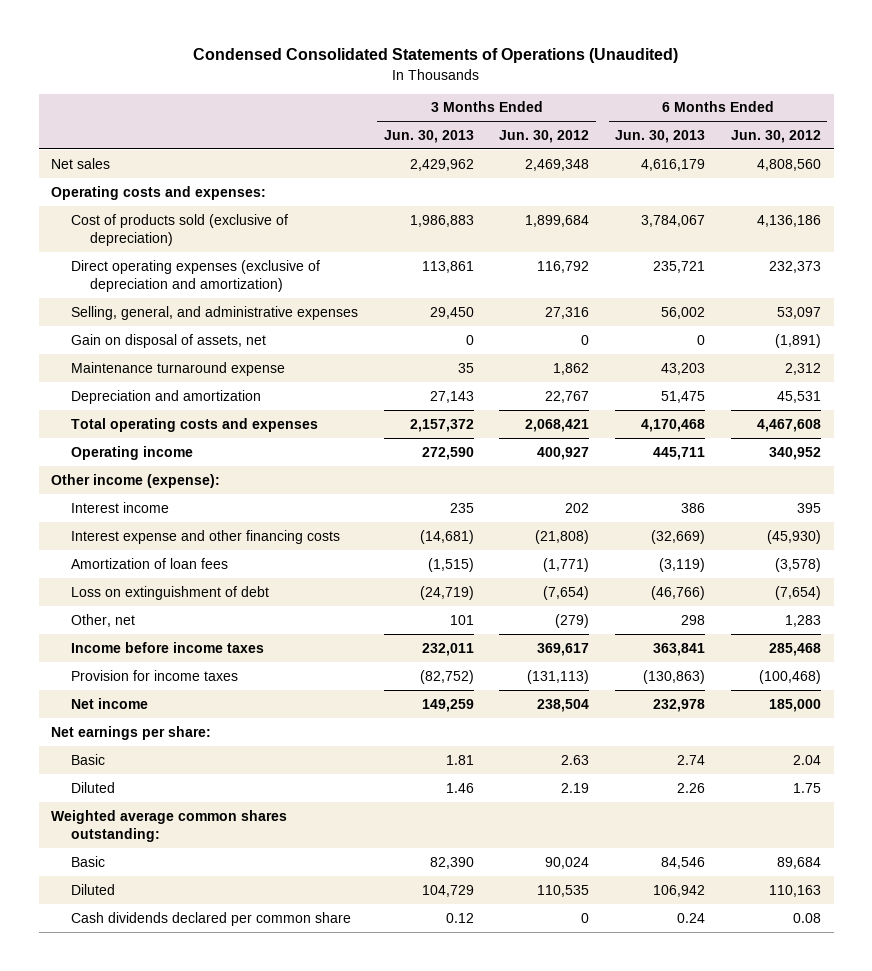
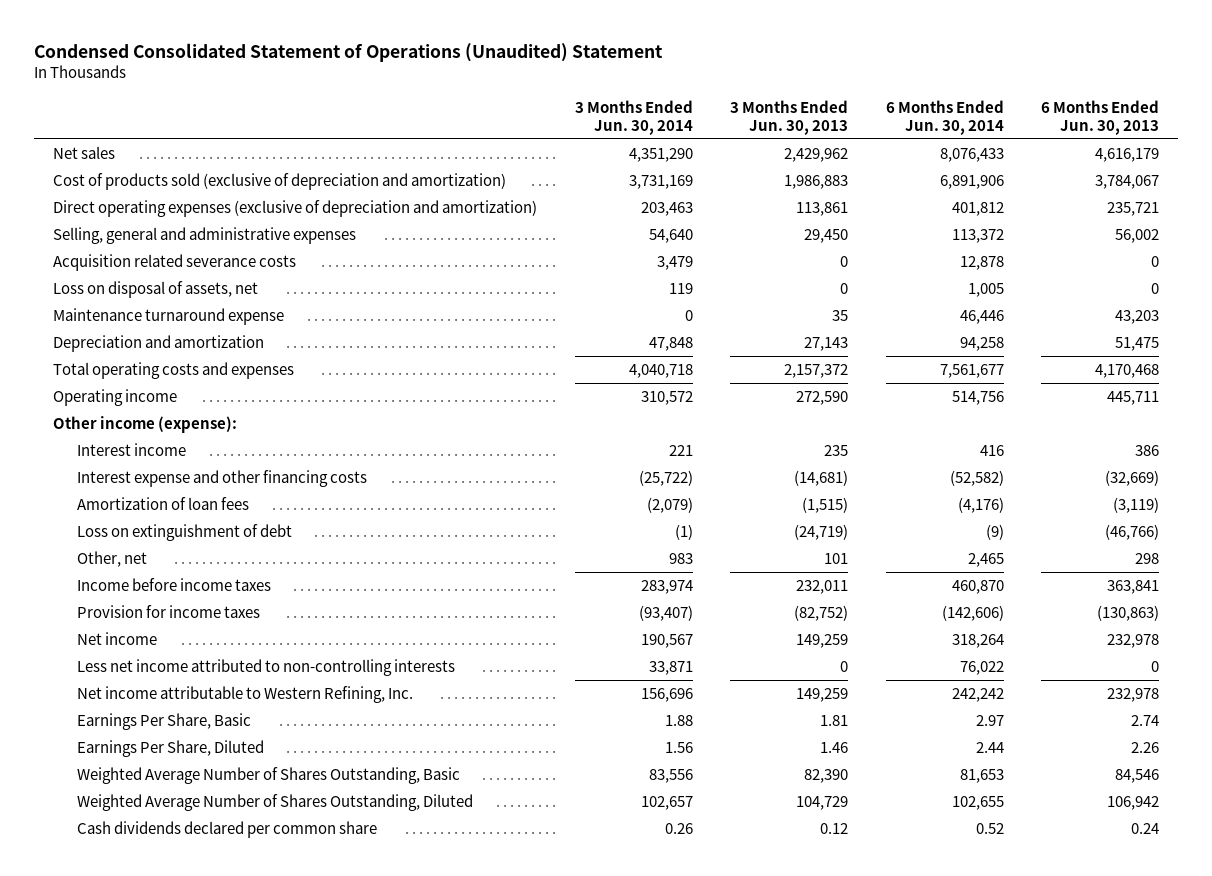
[193,48,679,64] Condensed Consolidated Statements of Operations (Unaudited) -> [34,42,664,62] Condensed Consolidated Statement of Operations (Unaudited) Statement
[499,129,590,143] Jun. 30, 2012 -> none
[730,129,821,143] Jun. 30, 2012 -> none
none -> [574,99,693,135] 3 Months Ended Jun. 30, 2014
none -> [885,99,1004,135] 6 Months Ended Jun. 30, 2014
[51,185,267,200] Operating costs and expenses: -> none
[70,213,288,246] Cost of products sold (exclusive of depreciation) -> [53,173,507,191] Cost of products sold (exclusive of depreciation and amortization)
[70,305,358,320] Selling, general, and administrative expenses -> [53,227,357,245] Selling, general and administrative expenses
none -> [53,254,297,272] Acquisition related severance costs
[70,333,266,348] Gain on disposal of assets, net -> [53,281,259,299] Loss on disposal of assets, net
[51,725,212,740] Net earnings per share: -> none
[51,809,288,842] Weighted average common shares outstanding: -> none
none -> [76,659,455,677] Less net income attributed to non-controlling interests
none -> [76,686,413,704] Net income attributable to Western Refining, Inc.
[70,753,105,765] Basic -> [76,713,251,731] Earnings Per Share, Basic
[70,781,115,793] Diluted -> [76,740,264,758] Earnings Per Share, Diluted
[70,855,105,867] Basic -> [76,767,460,785] Weighted Average Number of Shares Outstanding, Basic
[70,883,115,895] Diluted -> [76,794,473,812] Weighted Average Number of Shares Outstanding, Diluted

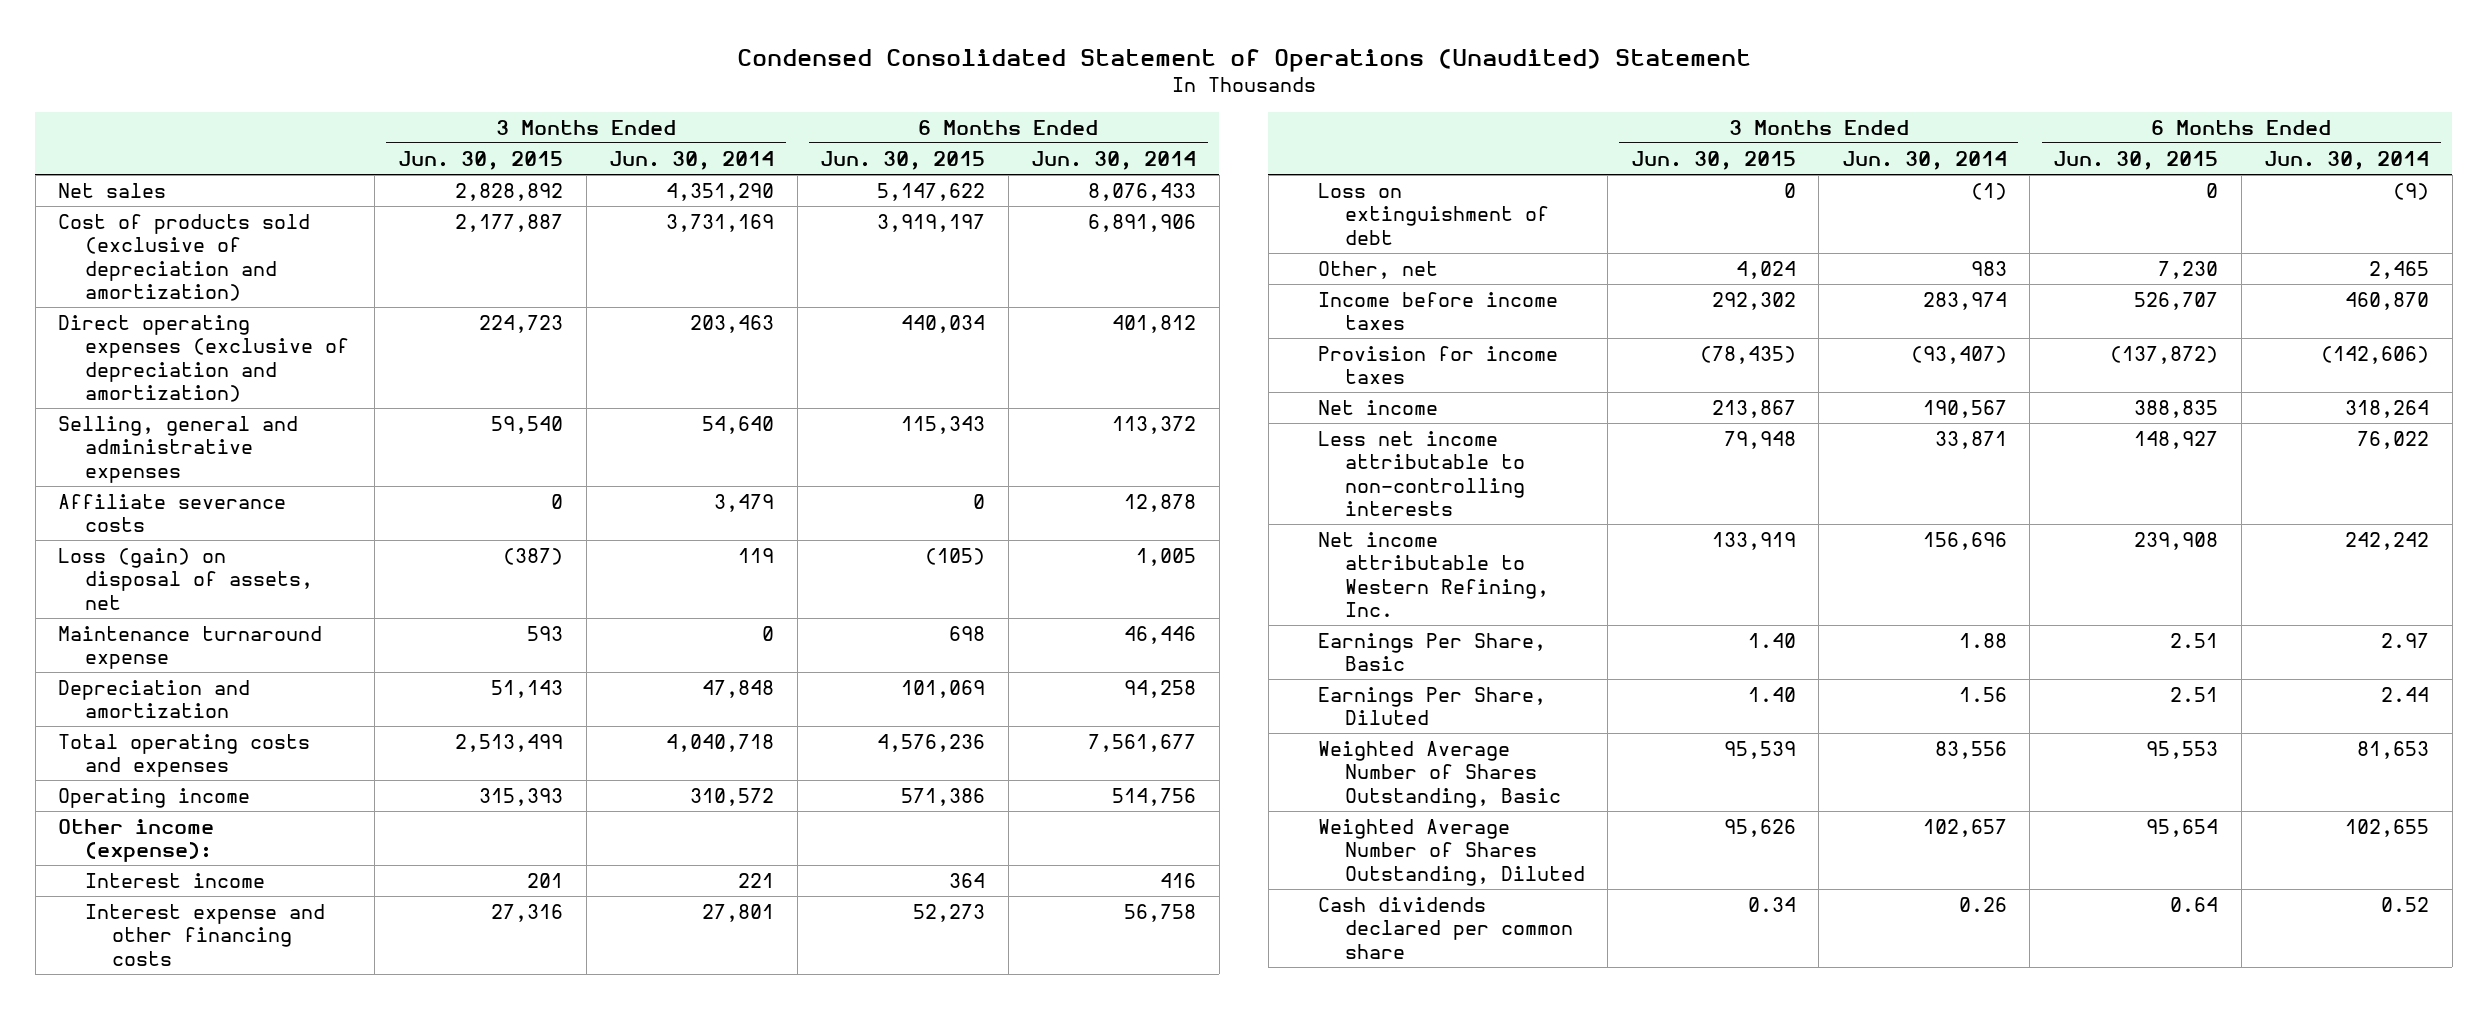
[730,99,849,135] 3 Months Ended Jun. 30, 2013 -> none
[1041,99,1160,135] 6 Months Ended Jun. 30, 2013 -> none
none -> [397,150,563,170] Jun. 30, 2015
none -> [820,150,986,170] Jun. 30, 2015
[53,254,297,272] Acquisition related severance costs -> [58,494,287,533] Affiliate severance costs
[53,281,259,299] Loss on disposal of assets, net -> [58,548,314,610] Loss (gain) on disposal of assets, net
[76,497,249,511] Amortization of loan fees -> none
[638,470,693,487] (25,722) -> [702,904,775,923] 27,801
[949,470,1004,487] (52,582) -> [1124,904,1197,923] 56,758
[76,659,455,677] Less net income attributed to non-controlling interests -> [1318,431,1525,516] Less net income attributable to non-controlling interests

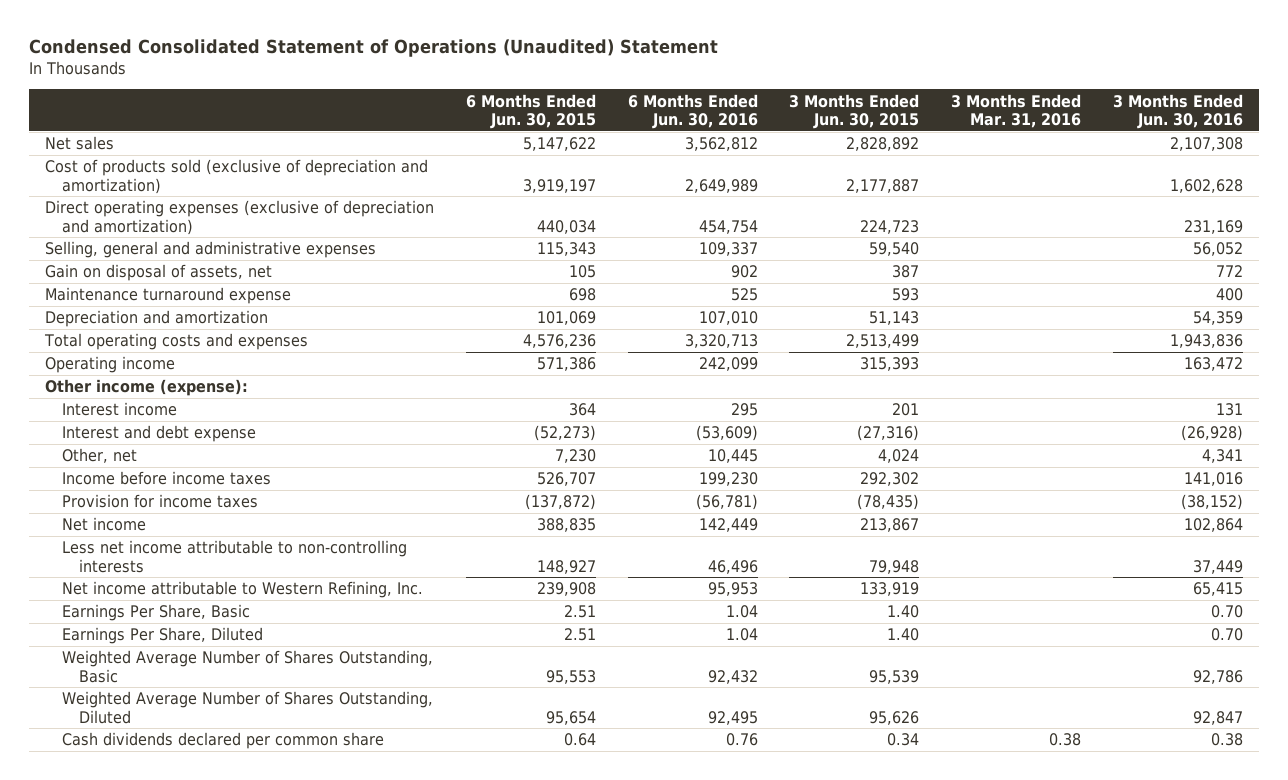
[609,150,775,170] Jun. 30, 2014 -> none
[1031,150,1197,170] Jun. 30, 2014 -> none
none -> [627,93,758,130] 6 Months Ended Jun. 30, 2016
none -> [951,93,1082,129] 3 Months Ended Mar. 31, 2016
none -> [1112,93,1243,130] 3 Months Ended Jun. 30, 2016
[58,494,287,533] Affiliate severance costs -> none
[58,548,314,610] Loss (gain) on disposal of assets, net -> [44,264,272,282] Gain on disposal of assets, net
[502,548,563,566] (387) -> [892,265,920,279] 387
[925,548,986,566] (105) -> [568,265,596,279] 105
[85,904,326,966] Interest expense and other financing costs -> none
[1318,183,1549,245] Loss on extinguishment of debt -> none
none -> [62,425,257,443] Interest and debt expense

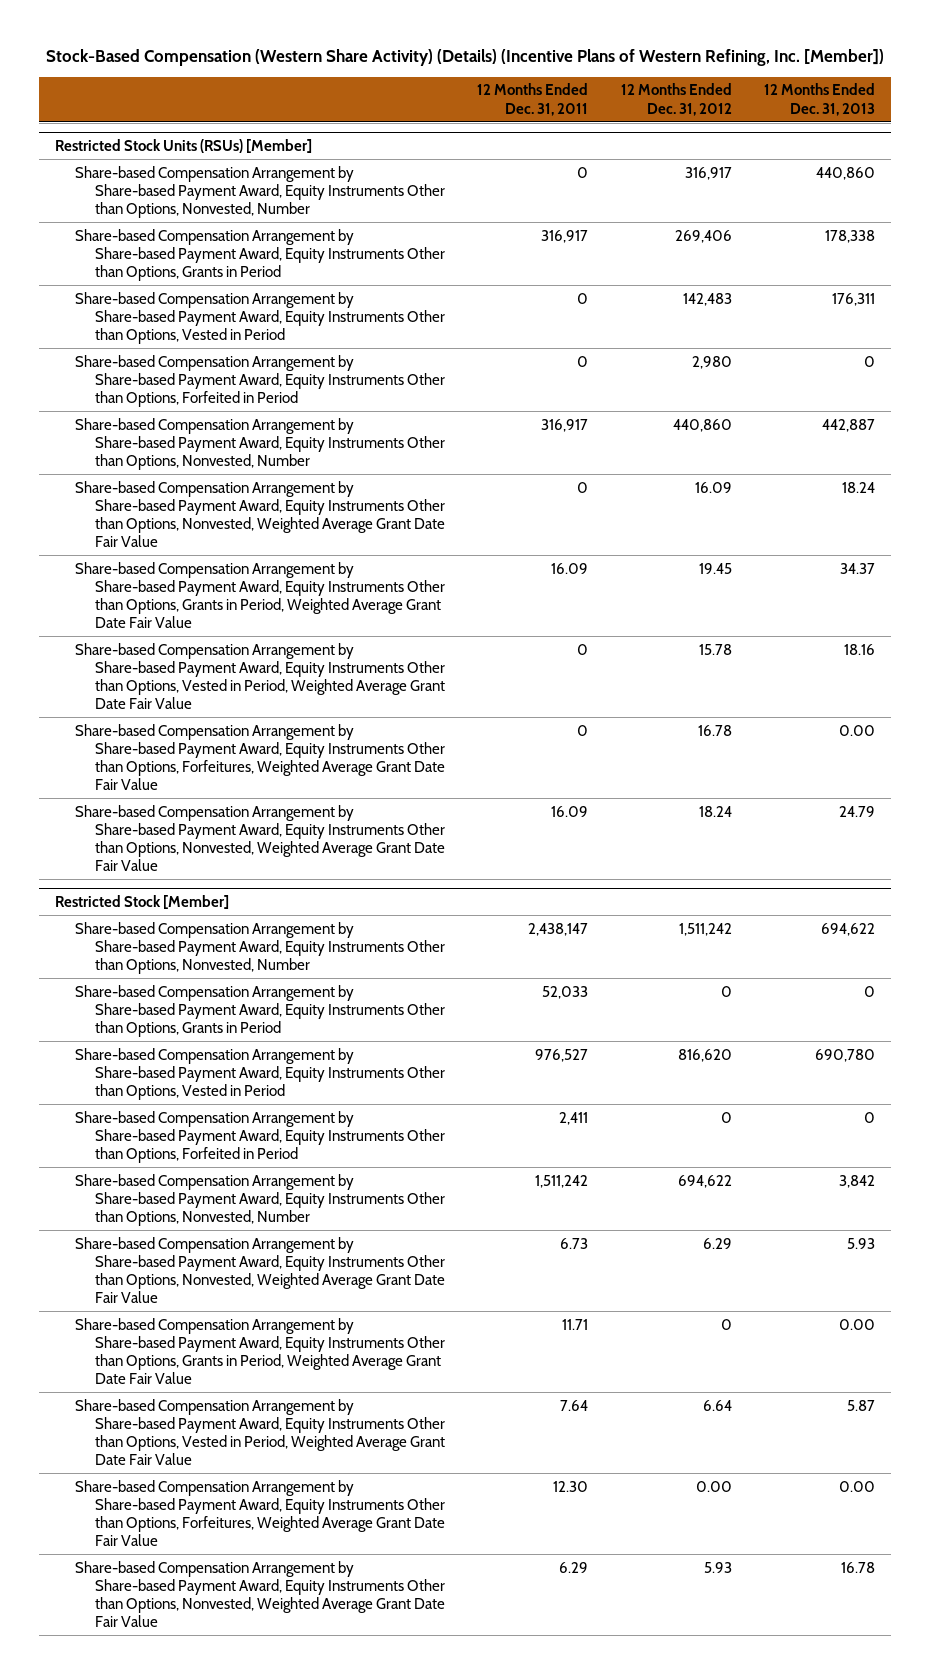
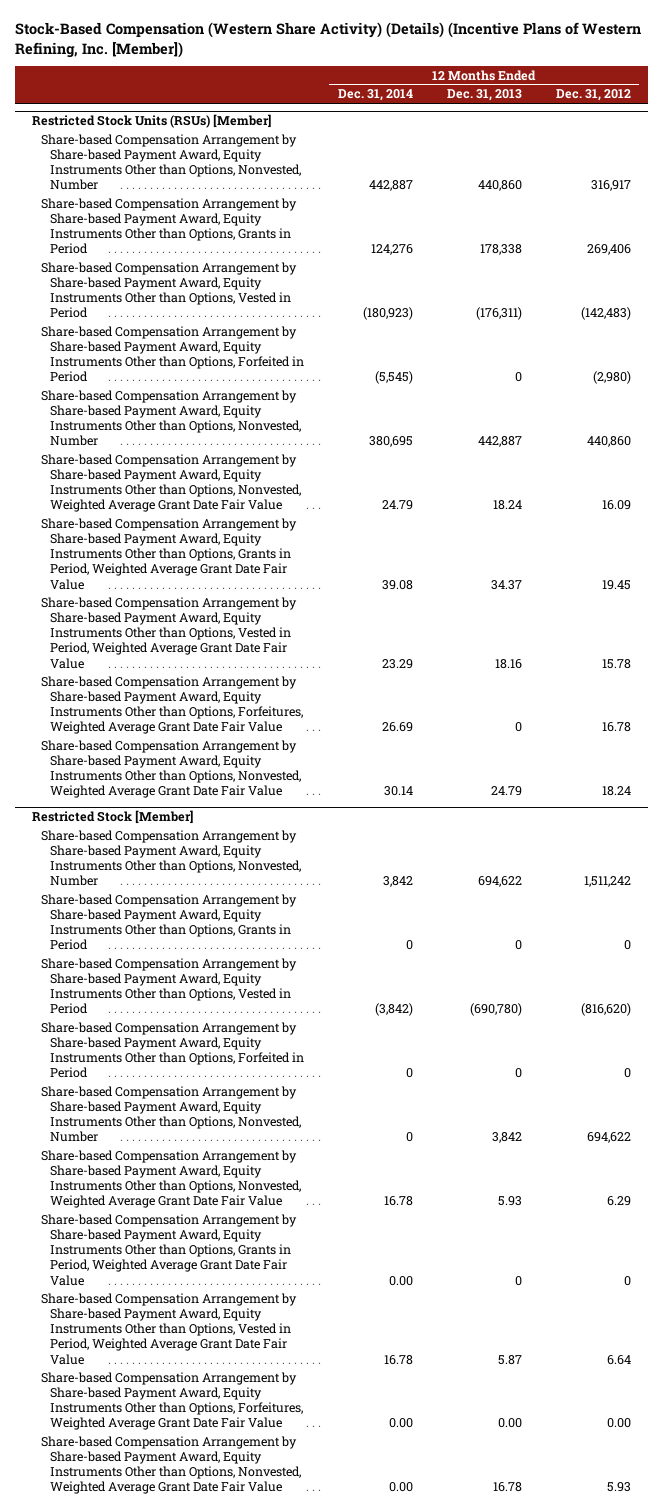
[477,83,589,116] 12 Months Ended Dec. 31, 2011 -> none
none -> [337,89,413,102] Dec. 31, 2014
[682,292,732,306] 142,483 -> [580,307,631,321] (142,483)
[831,292,875,306] 176,311 -> [475,307,522,321] (176,311)
[691,355,732,369] 2,980 -> [592,371,631,385] (2,980)
[838,724,875,736] 0.00 -> [514,722,522,733] 0
[677,1048,732,1062] 816,620 -> [580,1003,631,1017] (816,620)
[814,1048,875,1062] 690,780 -> [469,1003,522,1017] (690,780)
[838,1318,875,1330] 0.00 -> [514,1275,522,1286] 0

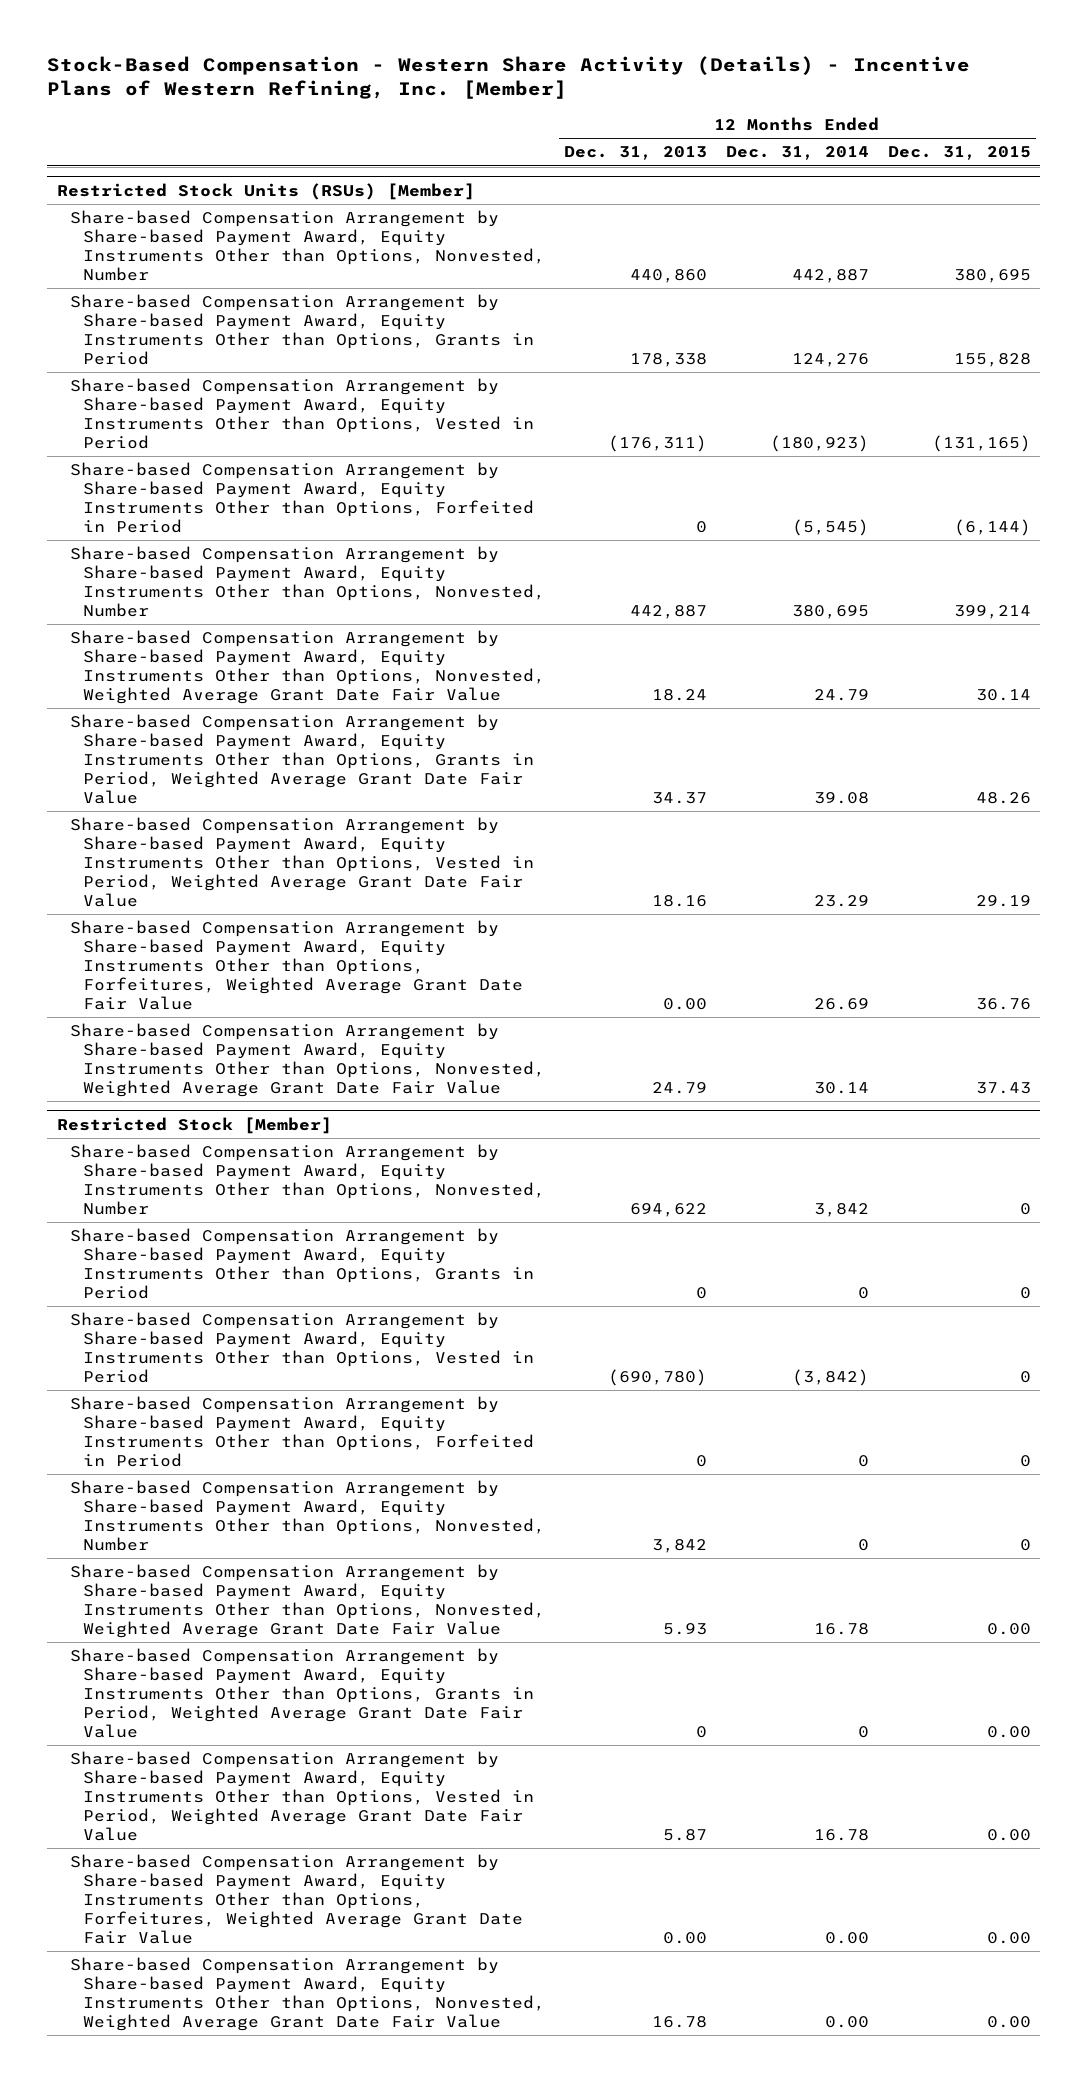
[14,22,641,58] Stock-Based Compensation (Western Share Activity) (Details) (Incentive Plans of Western Refining, Inc. [Member]) -> [47,56,971,100] Stock-Based Compensation - Western Share Activity (Details) - Incentive Plans of Western Refining, Inc. [Member]
[555,89,631,102] Dec. 31, 2012 -> none
none -> [887,146,1031,161] Dec. 31, 2015
[514,722,522,733] 0 -> [662,997,707,1010] 0.00
[388,1275,413,1286] 0.00 -> [857,1725,869,1738] 0

